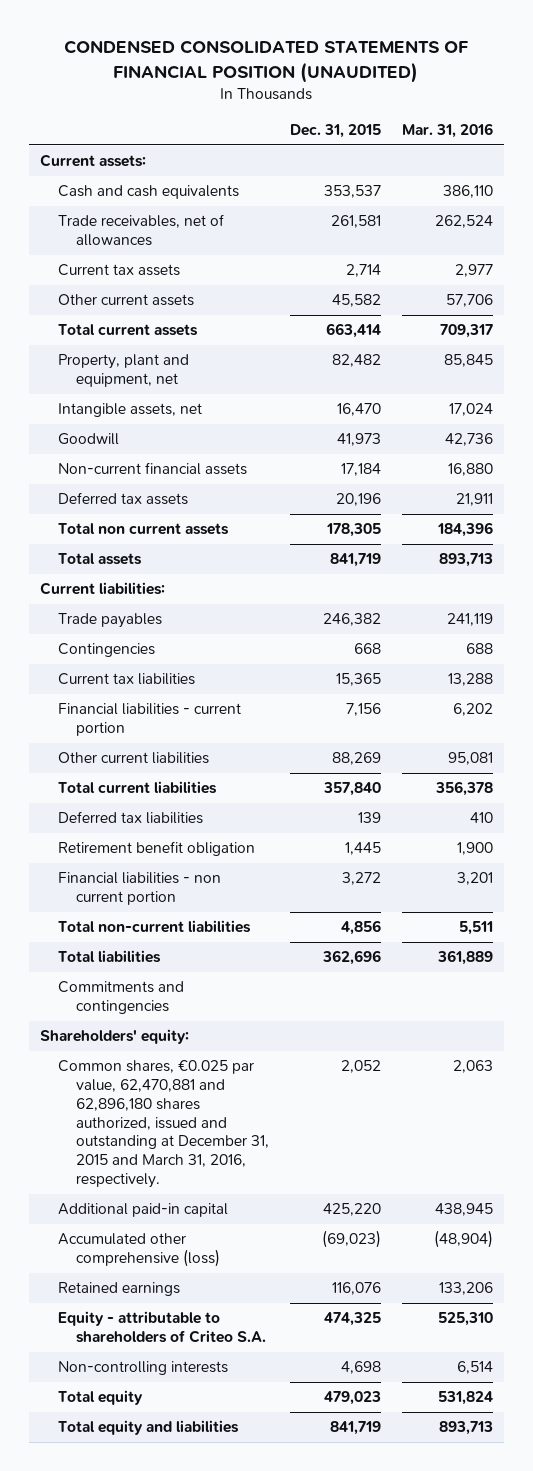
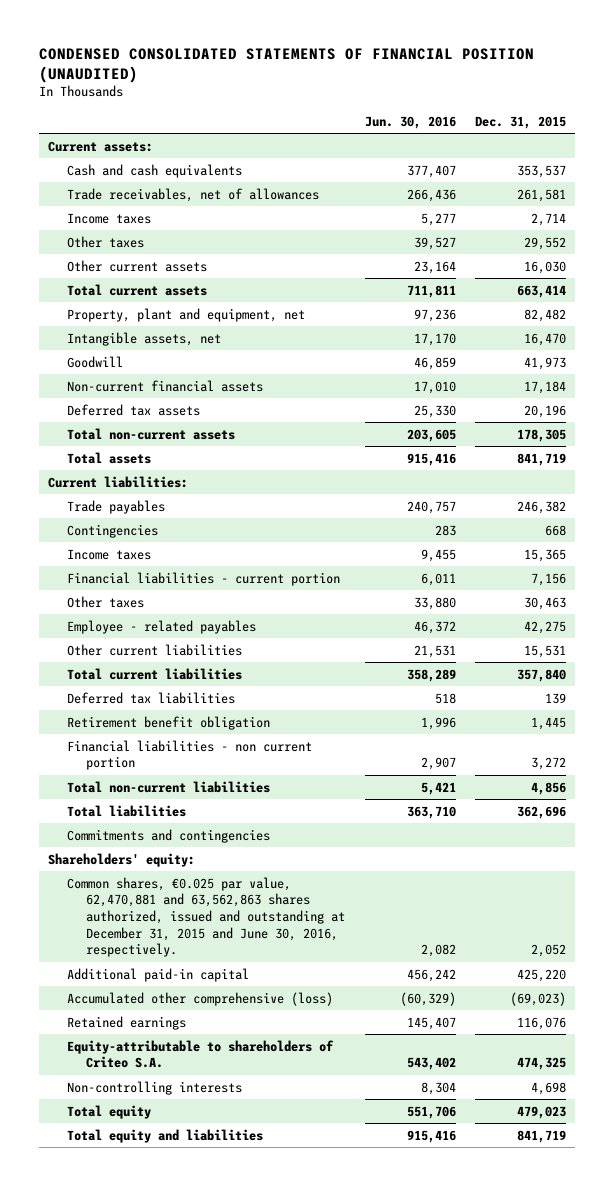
[402,122,494,138] Mar. 31, 2016 -> none
none -> [364,115,456,129] Jun. 30, 2016
[58,264,181,277] Current tax assets -> [67,212,152,224] Income taxes
none -> [67,235,145,248] Other taxes
[332,294,382,308] 45,582 -> [523,260,566,274] 16,030
[58,523,230,536] Total non current assets -> [67,427,236,440] Total non-current assets
[58,673,196,686] Current tax liabilities -> [67,548,152,560] Income taxes
none -> [67,595,145,608] Other taxes
none -> [67,619,257,634] Employee - related payables
[332,752,382,766] 88,269 -> [523,644,566,658] 15,531
[58,1060,270,1188] Common shares, €0.025 par value, 62,470,881 and 62,896,180 shares authorized, issued and outstanding at December 31, 2015 and March 31, 2016, respectively. -> [67,876,346,958] Common shares, €0.025 par value, 62,470,881 and 63,562,863 shares authorized, issued and outstanding at December 31, 2015 and June 30, 2016, respectively.
[58,1311,267,1344] Equity - attributable to shareholders of Criteo S.A. -> [67,1039,335,1069] Equity-attributable to shareholders of Criteo S.A.

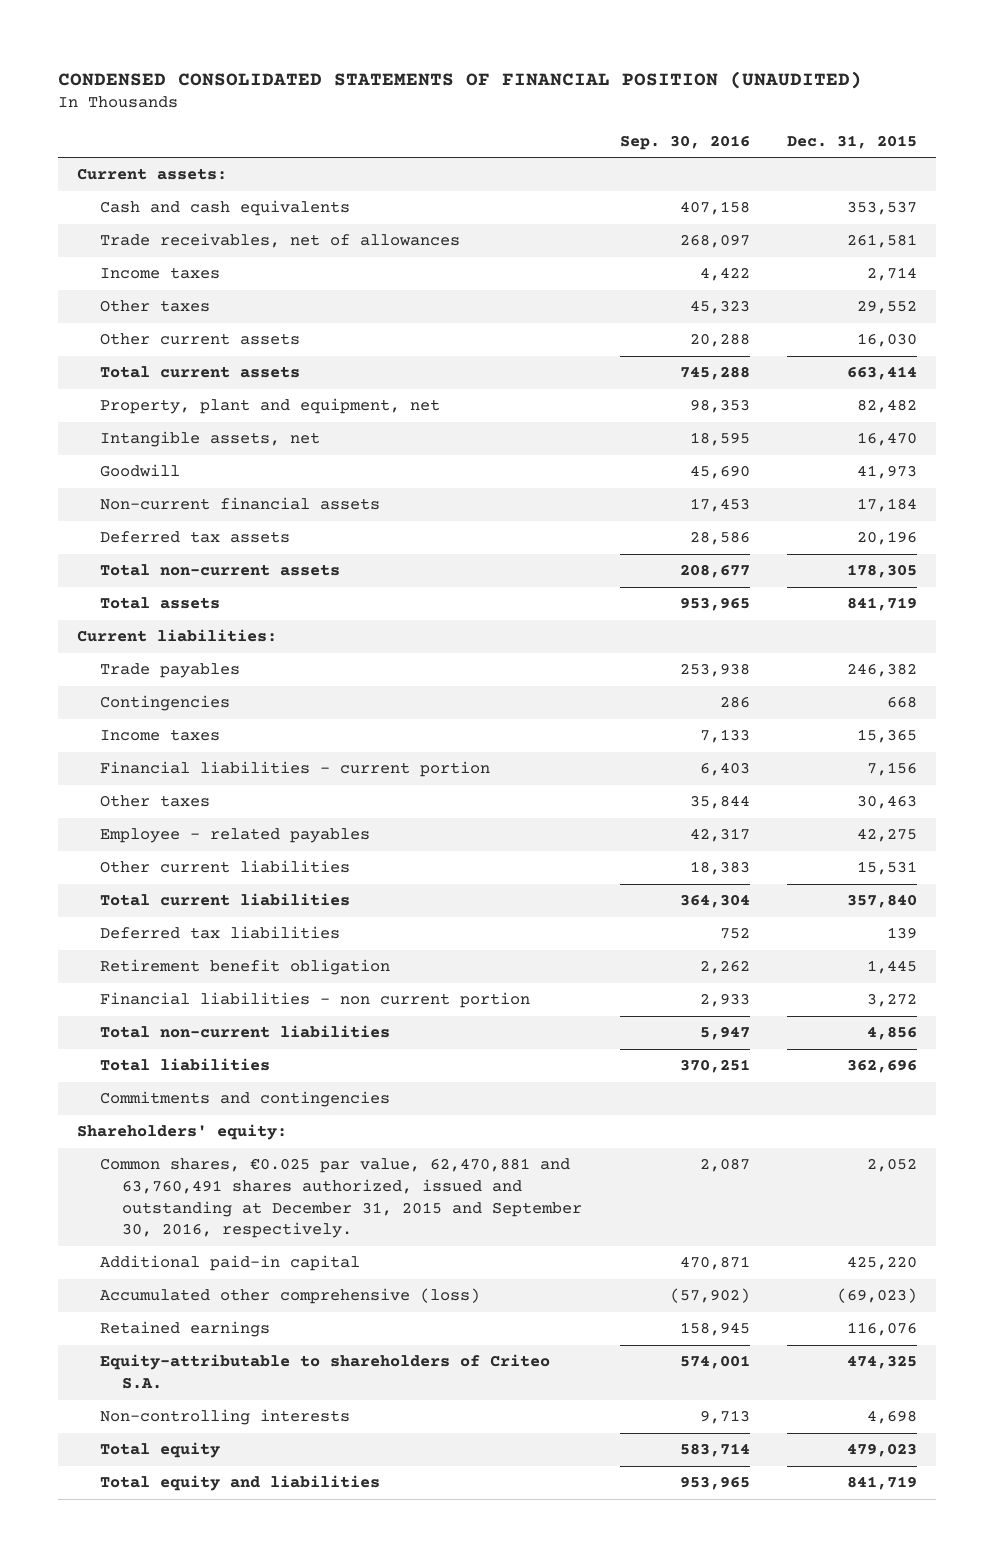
[364,115,456,129] Jun. 30, 2016 -> none
none -> [619,134,750,150] Sep. 30, 2016
[67,876,346,958] Common shares, €0.025 par value, 62,470,881 and 63,562,863 shares authorized, issued and outstanding at December 31, 2015 and June 30, 2016, respectively. -> [99,1158,583,1239] Common shares, €0.025 par value, 62,470,881 and 63,760,491 shares authorized, issued and outstanding at December 31, 2015 and September 30, 2016, respectively.

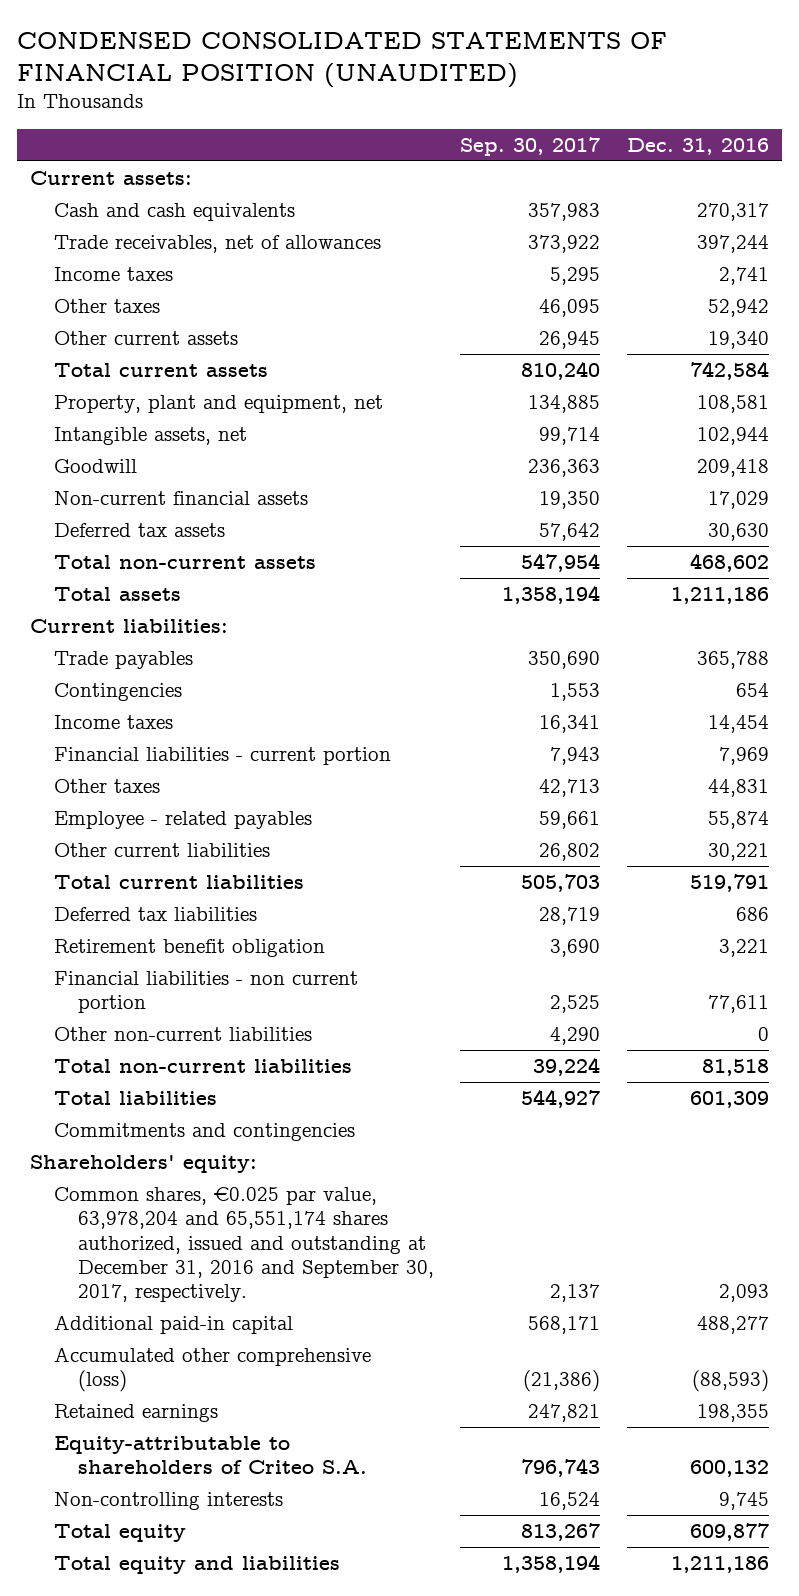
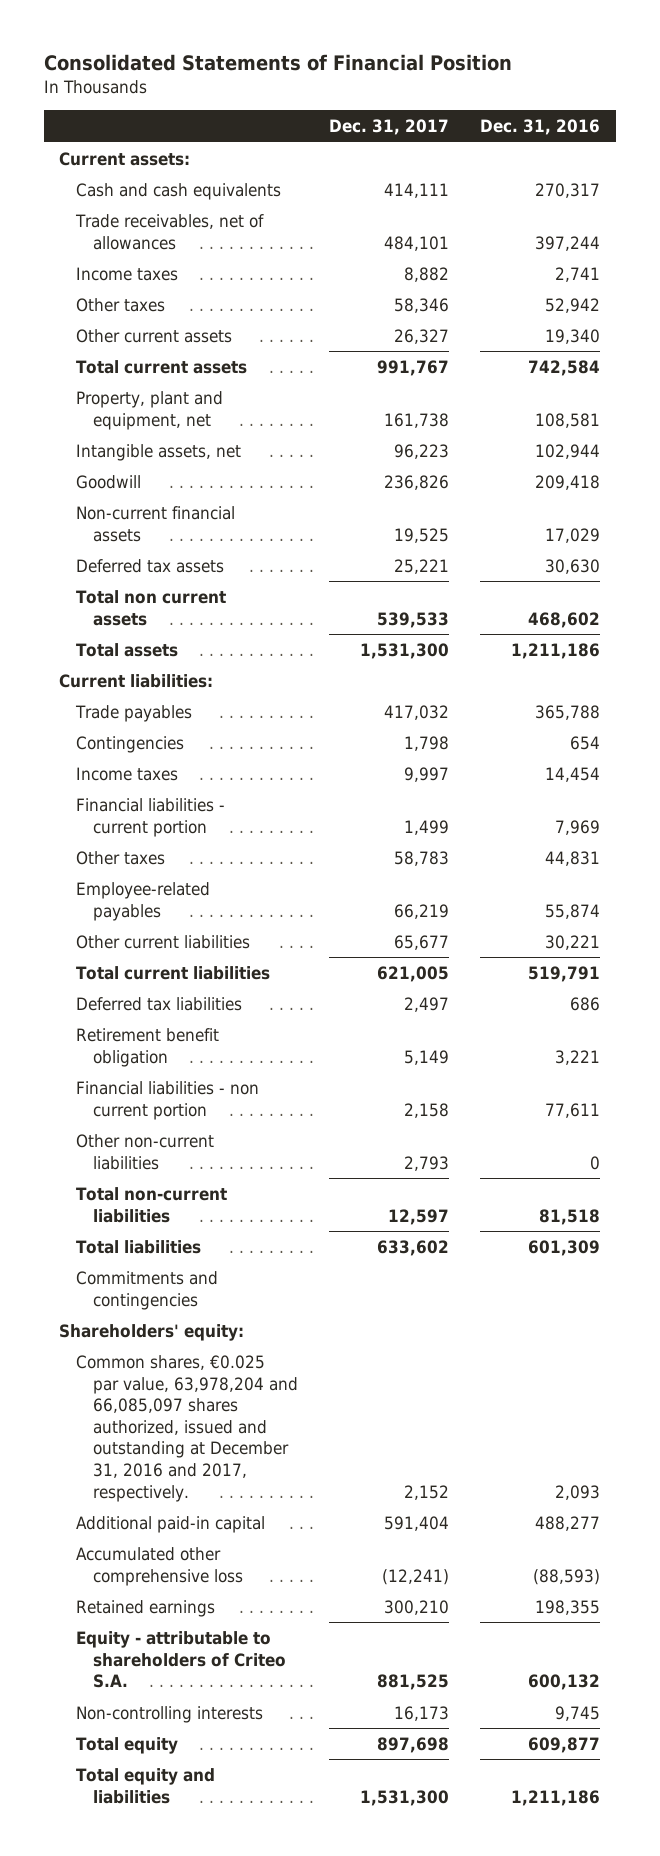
[16,30,667,88] CONDENSED CONSOLIDATED STATEMENTS OF FINANCIAL POSITION (UNAUDITED) -> [43,54,512,72] Consolidated Statements of Financial Position
[460,137,601,157] Sep. 30, 2017 -> none
none -> [329,119,450,136] Dec. 31, 2017
[53,555,316,570] Total non-current assets -> [76,589,227,626] Total non current assets
[53,811,312,830] Employee - related payables -> [76,881,211,921] Employee-related payables
[53,1187,434,1303] Common shares, €0.025 par value, 63,978,204 and 65,551,174 shares authorized, issued and outstanding at December 31, 2016 and September 30, 2017, respectively. -> [76,1354,299,1502] Common shares, €0.025 par value, 63,978,204 and 66,085,097 shares authorized, issued and outstanding at December 31, 2016 and 2017, respectively.
[53,1347,371,1393] Accumulated other comprehensive (loss) -> [76,1546,244,1586] Accumulated other comprehensive loss
[53,1436,367,1475] Equity-attributable to shareholders of Criteo S.A. -> [76,1630,287,1689] Equity - attributable to shareholders of Criteo S.A.

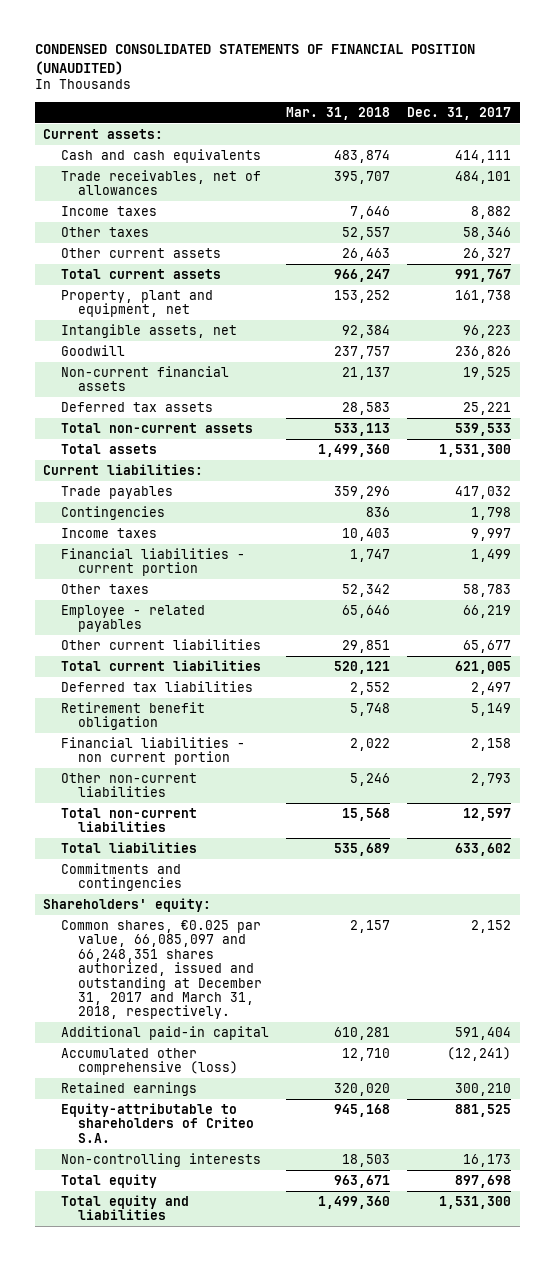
[43,54,512,72] Consolidated Statements of Financial Position -> [34,43,475,75] CONDENSED CONSOLIDATED STATEMENTS OF FINANCIAL POSITION (UNAUDITED)
[480,119,601,136] Dec. 31, 2016 -> none
none -> [286,106,391,120] Mar. 31, 2018
[76,589,227,626] Total non current assets -> [60,422,253,433] Total non-current assets
[76,881,211,921] Employee-related payables -> [60,604,205,633] Employee - related payables
[76,1354,299,1502] Common shares, €0.025 par value, 63,978,204 and 66,085,097 shares authorized, issued and outstanding at December 31, 2016 and 2017, respectively. -> [60,919,263,1020] Common shares, €0.025 par value, 66,085,097 and 66,248,351 shares authorized, issued and outstanding at December 31, 2017 and March 31, 2018, respectively.
[76,1546,244,1586] Accumulated other comprehensive loss -> [60,1047,239,1076] Accumulated other comprehensive (loss)
[76,1630,287,1689] Equity - attributable to shareholders of Criteo S.A. -> [60,1102,255,1143] Equity-attributable to shareholders of Criteo S.A.

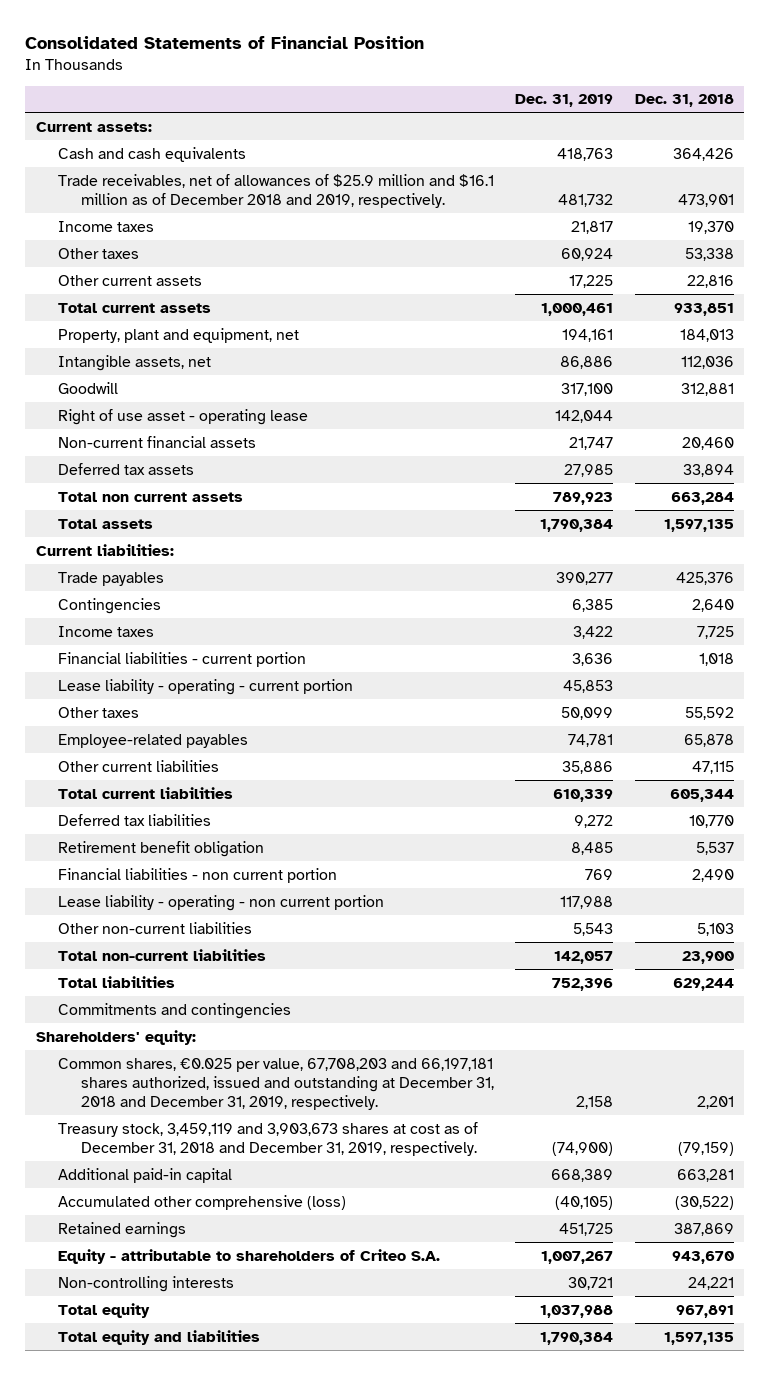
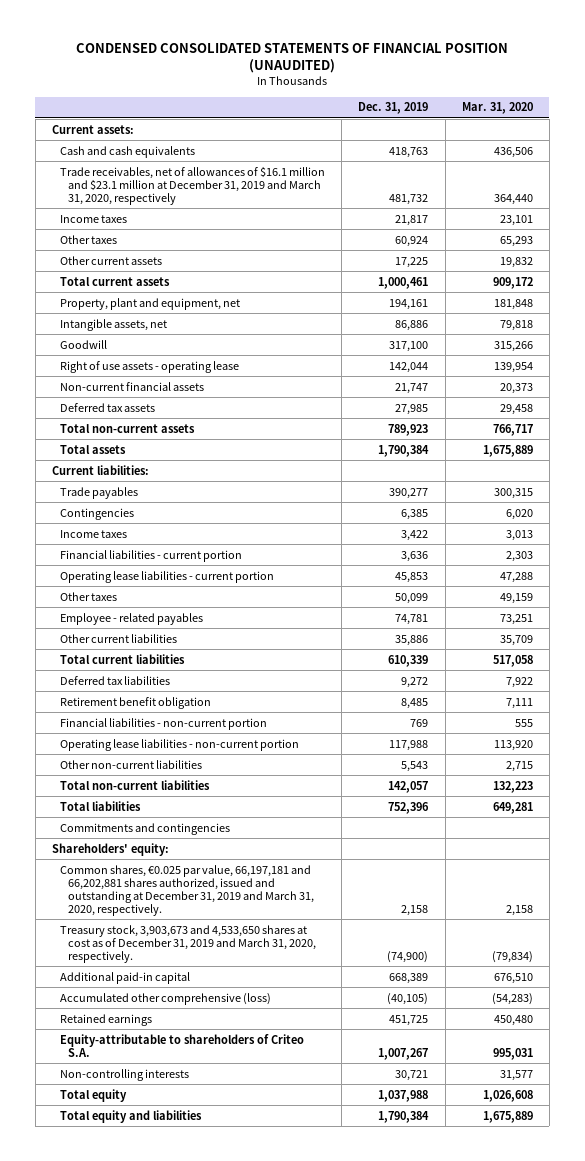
[25,36,425,50] Consolidated Statements of Financial Position -> [76,42,509,74] CONDENSED CONSOLIDATED STATEMENTS OF FINANCIAL POSITION (UNAUDITED)
[634,94,734,108] Dec. 31, 2018 -> none
none -> [461,102,533,115] Mar. 31, 2020
[58,173,495,208] Trade receivables, net of allowances of $25.9 million and $16.1 million as of December 2018 and 2019, respectively. -> [59,165,325,205] Trade receivables, net of allowances of $16.1 million and $23.1 million at December 31, 2019 and March 31, 2020, respectively
[58,408,309,425] Right of use asset - operating lease -> [59,360,239,373] Right of use assets - operating lease
[58,491,244,502] Total non current assets -> [59,423,195,433] Total non-current assets
[58,678,354,695] Lease liability - operating - current portion -> [59,570,274,583] Operating lease liabilities - current portion
[58,733,249,748] Employee-related payables -> [59,612,203,625] Employee - related payables
[58,867,338,883] Financial liabilities - non current portion -> [59,717,267,730] Financial liabilities - non-current portion
[58,894,385,911] Lease liability - operating - non current portion -> [59,738,299,751] Operating lease liabilities - non-current portion
[58,1057,494,1111] Common shares, €0.025 per value, 67,708,203 and 66,197,181 shares authorized, issued and outstanding at December 31, 2018 and December 31, 2019, respectively. -> [59,864,314,916] Common shares, €0.025 par value, 66,197,181 and 66,202,881 shares authorized, issued and outstanding at December 31, 2019 and March 31, 2020, respectively.
[58,1121,479,1156] Treasury stock, 3,459,119 and 3,903,673 shares at cost as of December 31, 2018 and December 31, 2019, respectively. -> [59,924,316,963] Treasury stock, 3,903,673 and 4,533,650 shares at cost as of December 31, 2019 and March 31, 2020, respectively.
[58,1248,441,1264] Equity - attributable to shareholders of Criteo S.A. -> [59,1033,304,1057] Equity-attributable to shareholders of Criteo S.A.

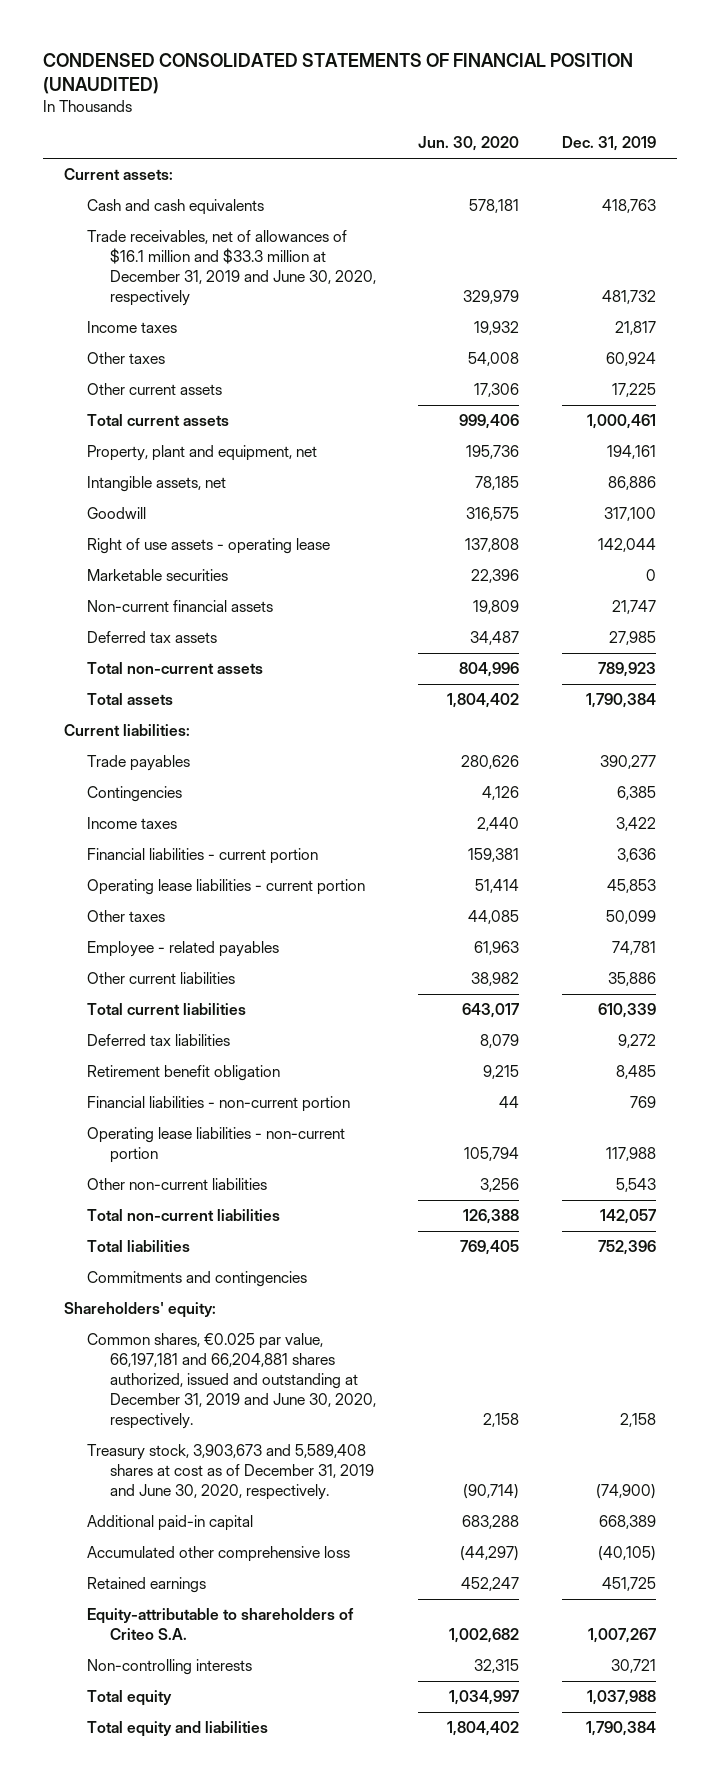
[461,102,533,115] Mar. 31, 2020 -> none
none -> [418,136,520,152] Jun. 30, 2020
[59,165,325,205] Trade receivables, net of allowances of $16.1 million and $23.1 million at December 31, 2019 and March 31, 2020, respectively -> [86,230,376,307] Trade receivables, net of allowances of $16.1 million and $33.3 million at December 31, 2019 and June 30, 2020, respectively
none -> [86,569,228,582] Marketable securities
[59,864,314,916] Common shares, €0.025 par value, 66,197,181 and 66,202,881 shares authorized, issued and outstanding at December 31, 2019 and March 31, 2020, respectively. -> [86,1333,376,1430] Common shares, €0.025 par value, 66,197,181 and 66,204,881 shares authorized, issued and outstanding at December 31, 2019 and June 30, 2020, respectively.
[59,924,316,963] Treasury stock, 3,903,673 and 4,533,650 shares at cost as of December 31, 2019 and March 31, 2020, respectively. -> [86,1444,374,1501] Treasury stock, 3,903,673 and 5,589,408 shares at cost as of December 31, 2019 and June 30, 2020, respectively.
[59,992,271,1005] Accumulated other comprehensive (loss) -> [86,1546,350,1563] Accumulated other comprehensive loss

